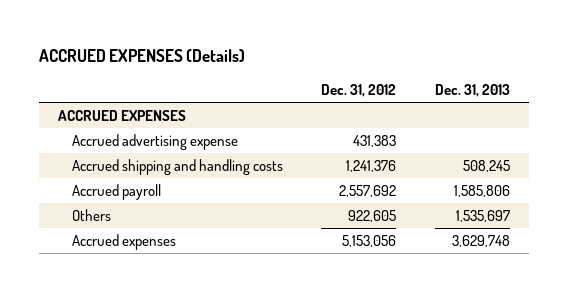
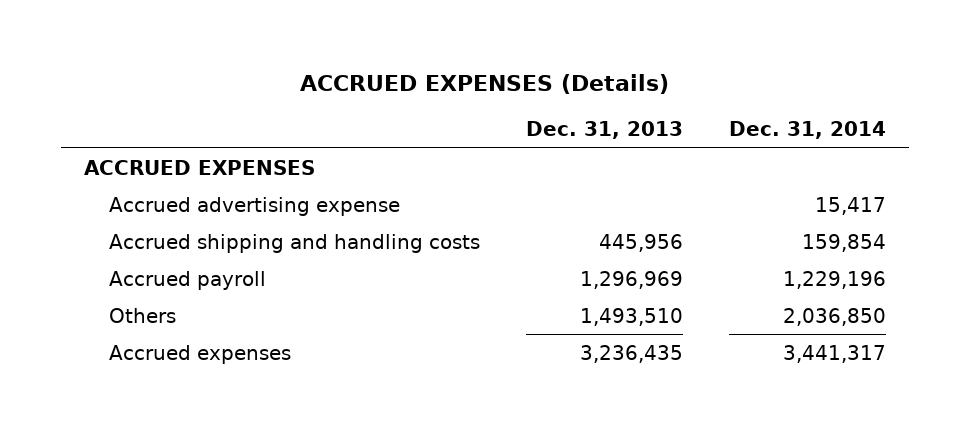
[321,84,397,98] Dec. 31, 2012 -> none
none -> [729,121,887,140] Dec. 31, 2014
[462,160,510,173] 508,245 -> [598,233,683,252] 445,956
[453,185,510,198] 1,585,806 -> [579,270,683,289] 1,296,969
[455,210,510,223] 1,535,697 -> [579,307,683,326] 1,493,510
[451,235,510,248] 3,629,748 -> [579,344,683,363] 3,236,435

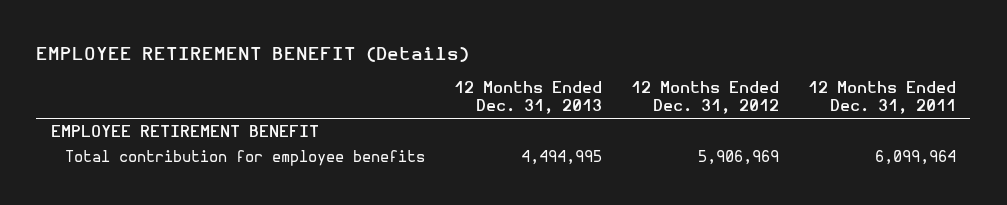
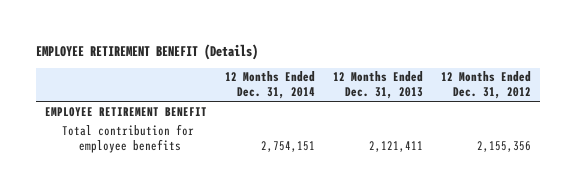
[807,80,956,115] 12 Months Ended Dec. 31, 2011 -> none
none -> [225,71,316,100] 12 Months Ended Dec. 31, 2014
[521,150,603,166] 4,494,995 -> [368,140,423,152] 2,121,411
[697,150,779,166] 5,906,969 -> [476,140,531,152] 2,155,356

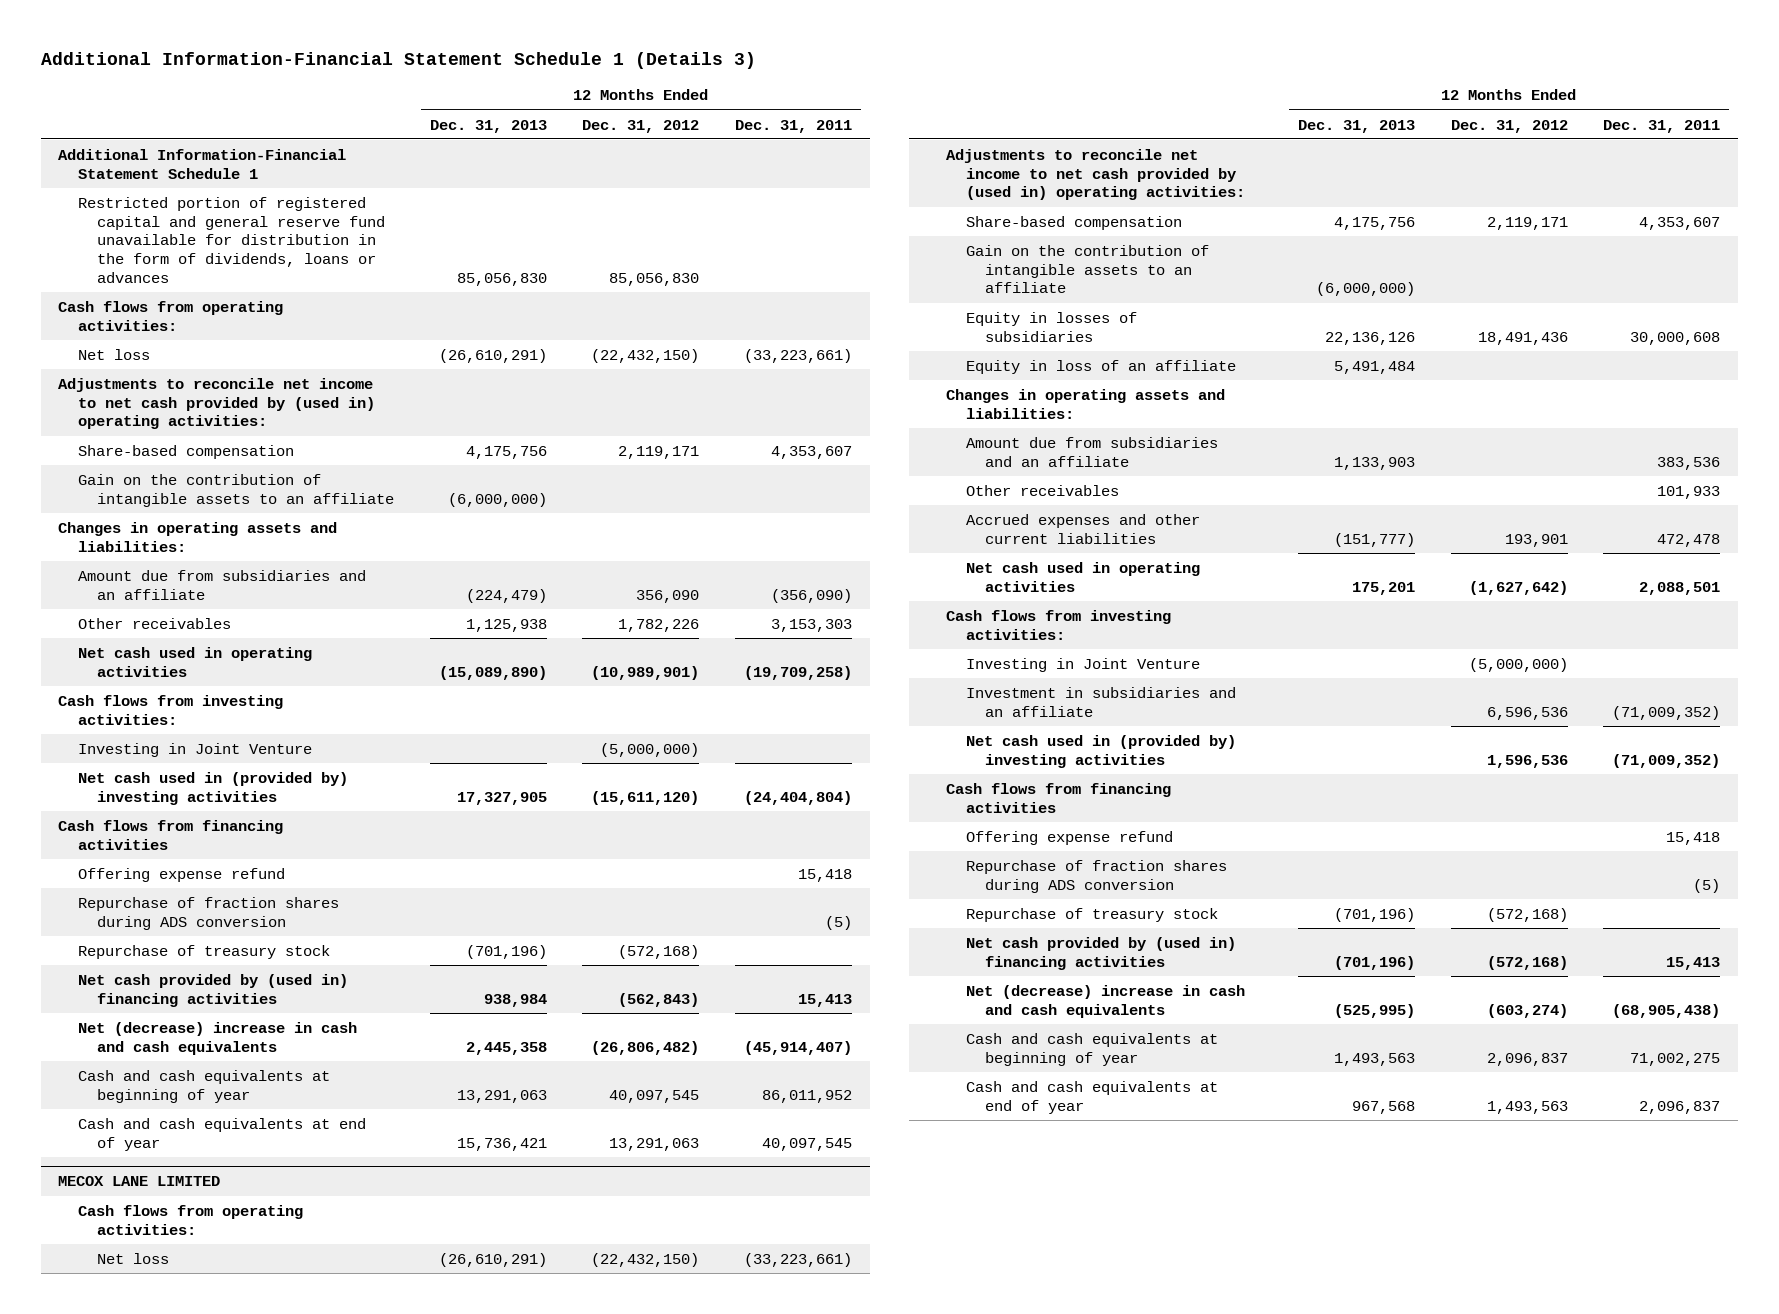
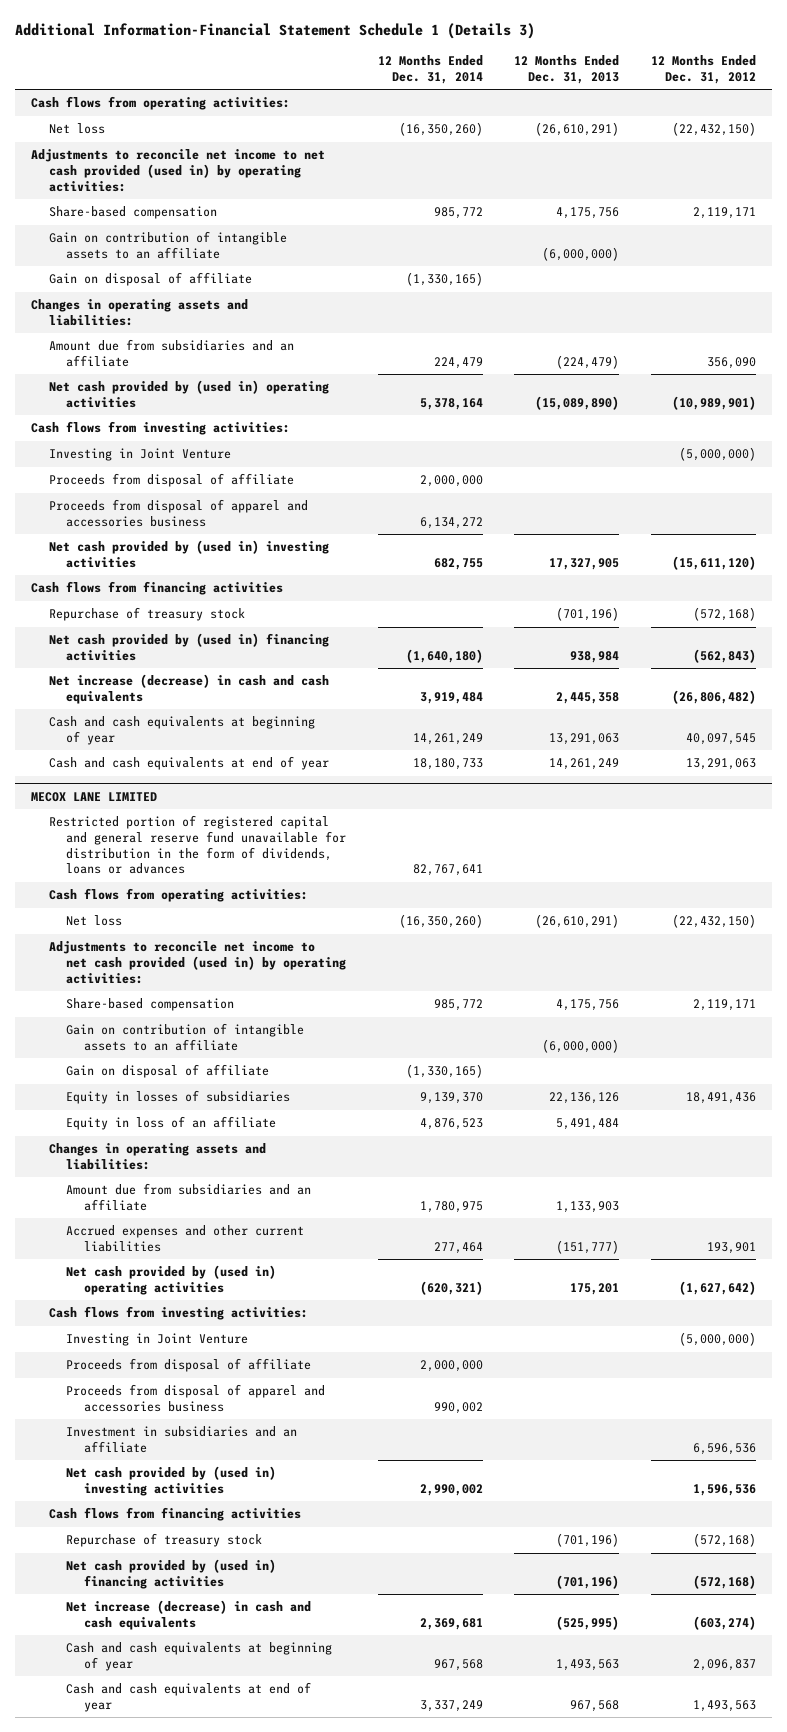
[734,119,852,133] Dec. 31, 2011 -> none
none -> [377,55,483,84] 12 Months Ended Dec. 31, 2014
[58,148,347,179] Additional Information-Financial Statement Schedule 1 -> none
[77,196,386,283] Restricted portion of registered capital and general reserve fund unavailable for distribution in the form of dividends, loans or advances -> none
[58,377,375,430] Adjustments to reconcile net income to net cash provided by (used in) operating activities: -> [31,149,326,192] Adjustments to reconcile net income to net cash provided (used in) by operating activities:
[77,473,395,507] Gain on the contribution of intangible assets to an affiliate -> [48,231,287,259] Gain on contribution of intangible assets to an affiliate
none -> [48,272,252,287] Gain on disposal of affiliate
[77,617,231,629] Other receivables -> none
[77,646,312,677] Net cash used in operating activities -> [48,380,329,408] Net cash provided by (used in) operating activities
none -> [48,473,294,488] Proceeds from disposal of affiliate
none -> [48,499,308,527] Proceeds from disposal of apparel and accessories business
[77,771,348,805] Net cash used in (provided by) investing activities -> [48,540,329,568] Net cash provided by (used in) investing activities
[77,867,285,882] Offering expense refund -> none
[77,896,339,930] Repurchase of fraction shares during ADS conversion -> none
[77,1021,357,1055] Net (decrease) increase in cash and cash equivalents -> [48,674,329,704] Net increase (decrease) in cash and cash equivalents
[456,1137,547,1151] 15,736,421 -> [549,758,620,771] 14,261,249
none -> [48,815,347,875] Restricted portion of registered capital and general reserve fund unavailable for distribution in the form of dividends, loans or advances
[946,148,1245,201] Adjustments to reconcile net income to net cash provided by (used in) operating activities: -> [48,941,347,984] Adjustments to reconcile net income to net cash provided (used in) by operating activities:
[965,244,1209,294] Gain on the contribution of intangible assets to an affiliate -> [66,1023,305,1051] Gain on contribution of intangible assets to an affiliate
none -> [66,1064,270,1079] Gain on disposal of affiliate
[965,484,1119,496] Other receivables -> none
[965,561,1200,592] Net cash used in operating activities -> [66,1265,277,1295] Net cash provided by (used in) operating activities
none -> [66,1358,312,1373] Proceeds from disposal of affiliate
none -> [66,1384,326,1412] Proceeds from disposal of apparel and accessories business
[965,734,1236,768] Net cash used in (provided by) investing activities -> [66,1466,277,1496] Net cash provided by (used in) investing activities
[965,830,1173,845] Offering expense refund -> none
[965,859,1227,893] Repurchase of fraction shares during ADS conversion -> none
[965,984,1245,1018] Net (decrease) increase in cash and cash equivalents -> [66,1600,312,1630] Net increase (decrease) in cash and cash equivalents

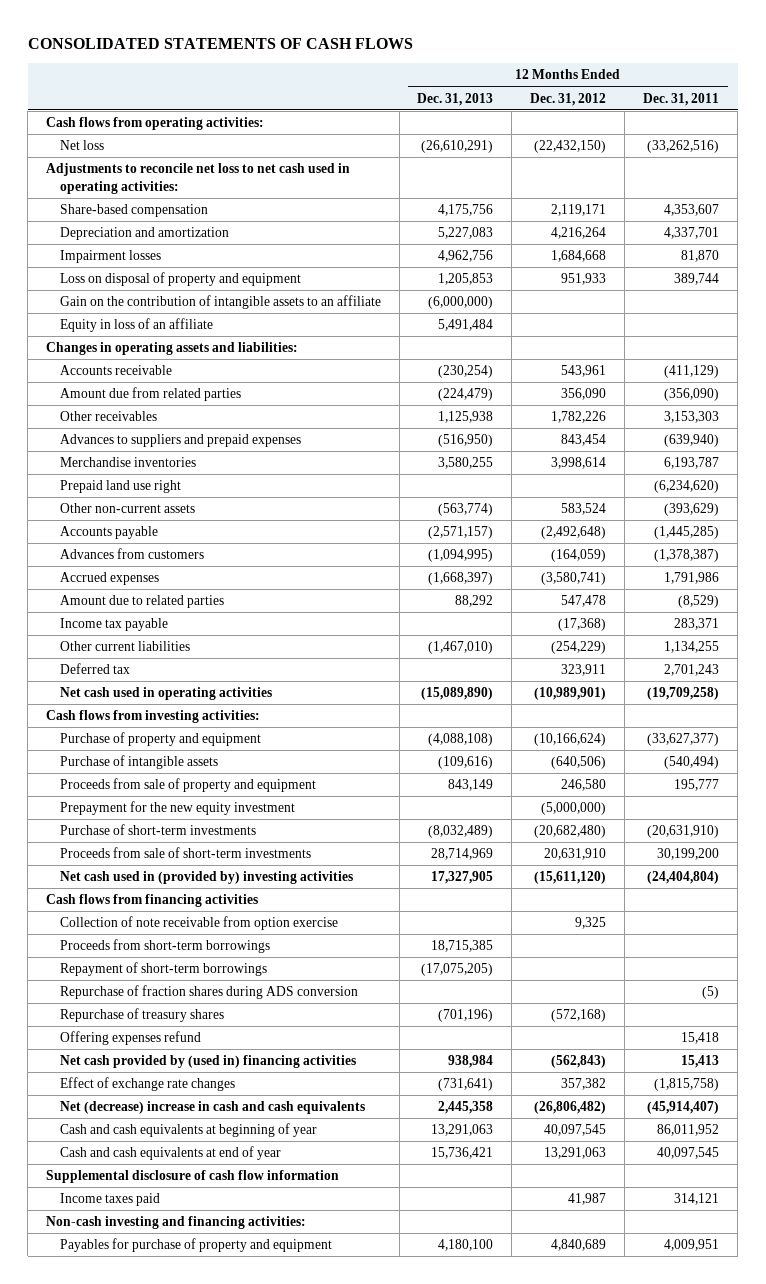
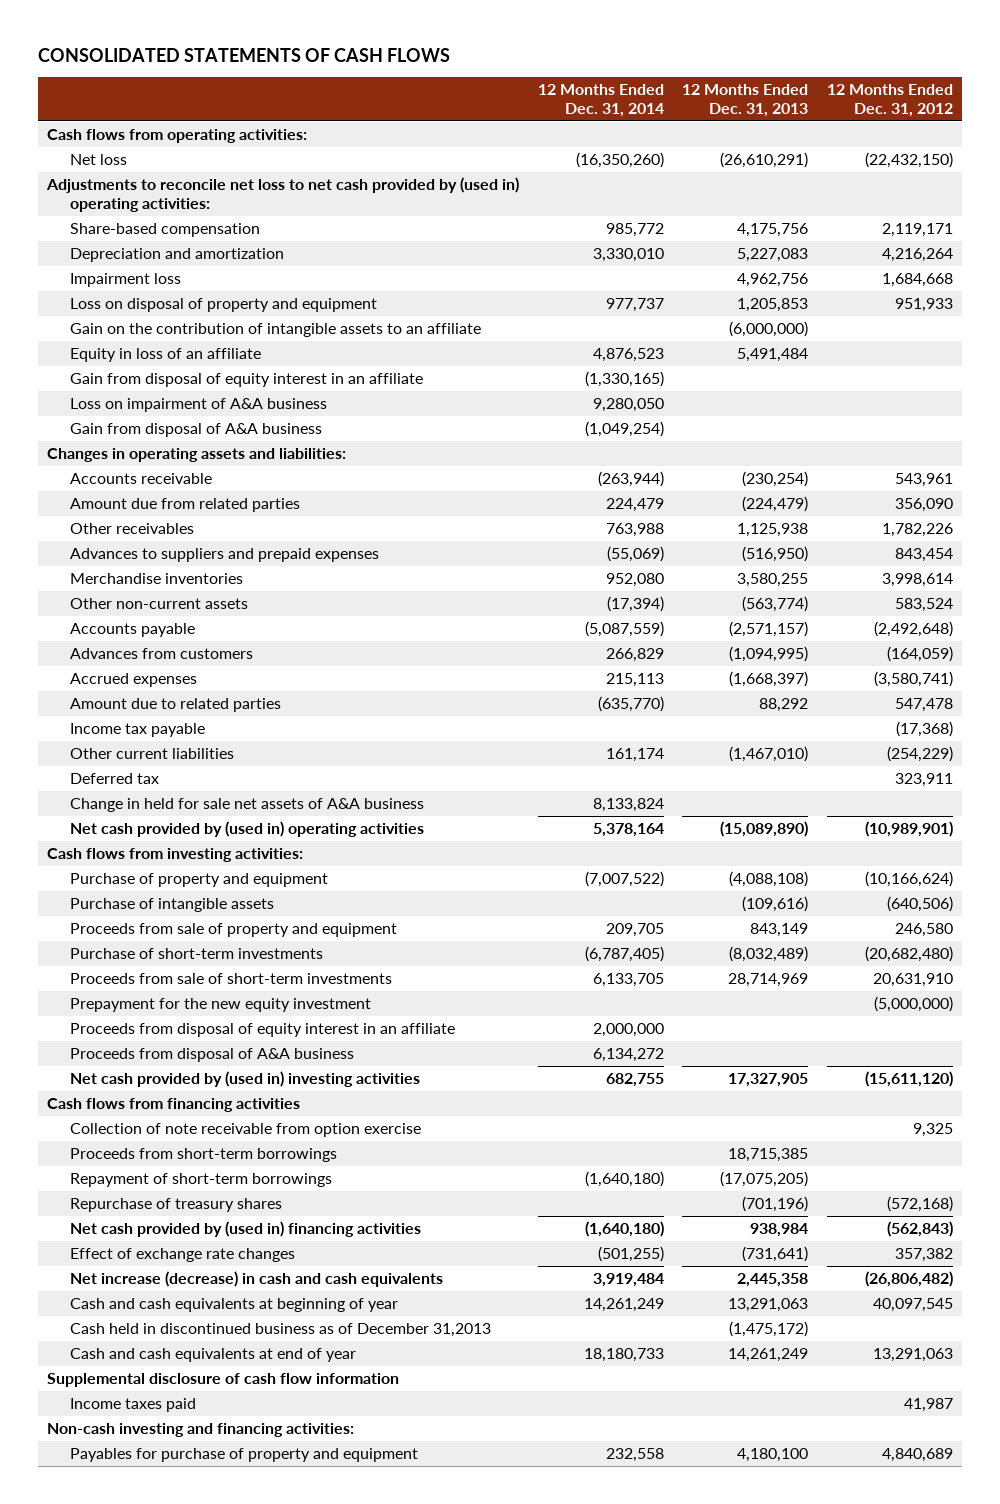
[643,92,720,106] Dec. 31, 2011 -> none
none -> [537,84,664,117] 12 Months Ended Dec. 31, 2014
[46,163,351,194] Adjustments to reconcile net loss to net cash used in operating activities: -> [46,177,520,212] Adjustments to reconcile net loss to net cash provided by (used in) operating activities:
[59,250,161,264] Impairment losses -> [70,273,182,288] Impairment loss
none -> [70,373,424,388] Gain from disposal of equity interest in an affiliate
none -> [70,398,328,413] Loss on impairment of A&A business
none -> [70,423,323,438] Gain from disposal of A&A business
[59,480,181,494] Prepaid land use right -> none
none -> [70,798,425,813] Change in held for sale net assets of A&A business
[59,687,272,701] Net cash used in operating activities -> [70,821,425,838] Net cash provided by (used in) operating activities
[59,801,295,816] Prepayment for the new equity investment -> [70,998,372,1013] Prepayment for the new equity investment
none -> [70,1023,456,1038] Proceeds from disposal of equity interest in an affiliate
none -> [70,1048,355,1063] Proceeds from disposal of A&A business
[59,871,353,885] Net cash used in (provided by) investing activities -> [70,1071,421,1088] Net cash provided by (used in) investing activities
[59,985,358,1000] Repurchase of fraction shares during ADS conversion -> none
[59,1031,201,1046] Offering expenses refund -> none
[59,1101,365,1115] Net (decrease) increase in cash and cash equivalents -> [70,1271,444,1288] Net increase (decrease) in cash and cash equivalents
none -> [70,1323,492,1338] Cash held in discontinued business as of December 31,2013
[431,1147,494,1160] 15,736,421 -> [728,1348,809,1363] 14,261,249

